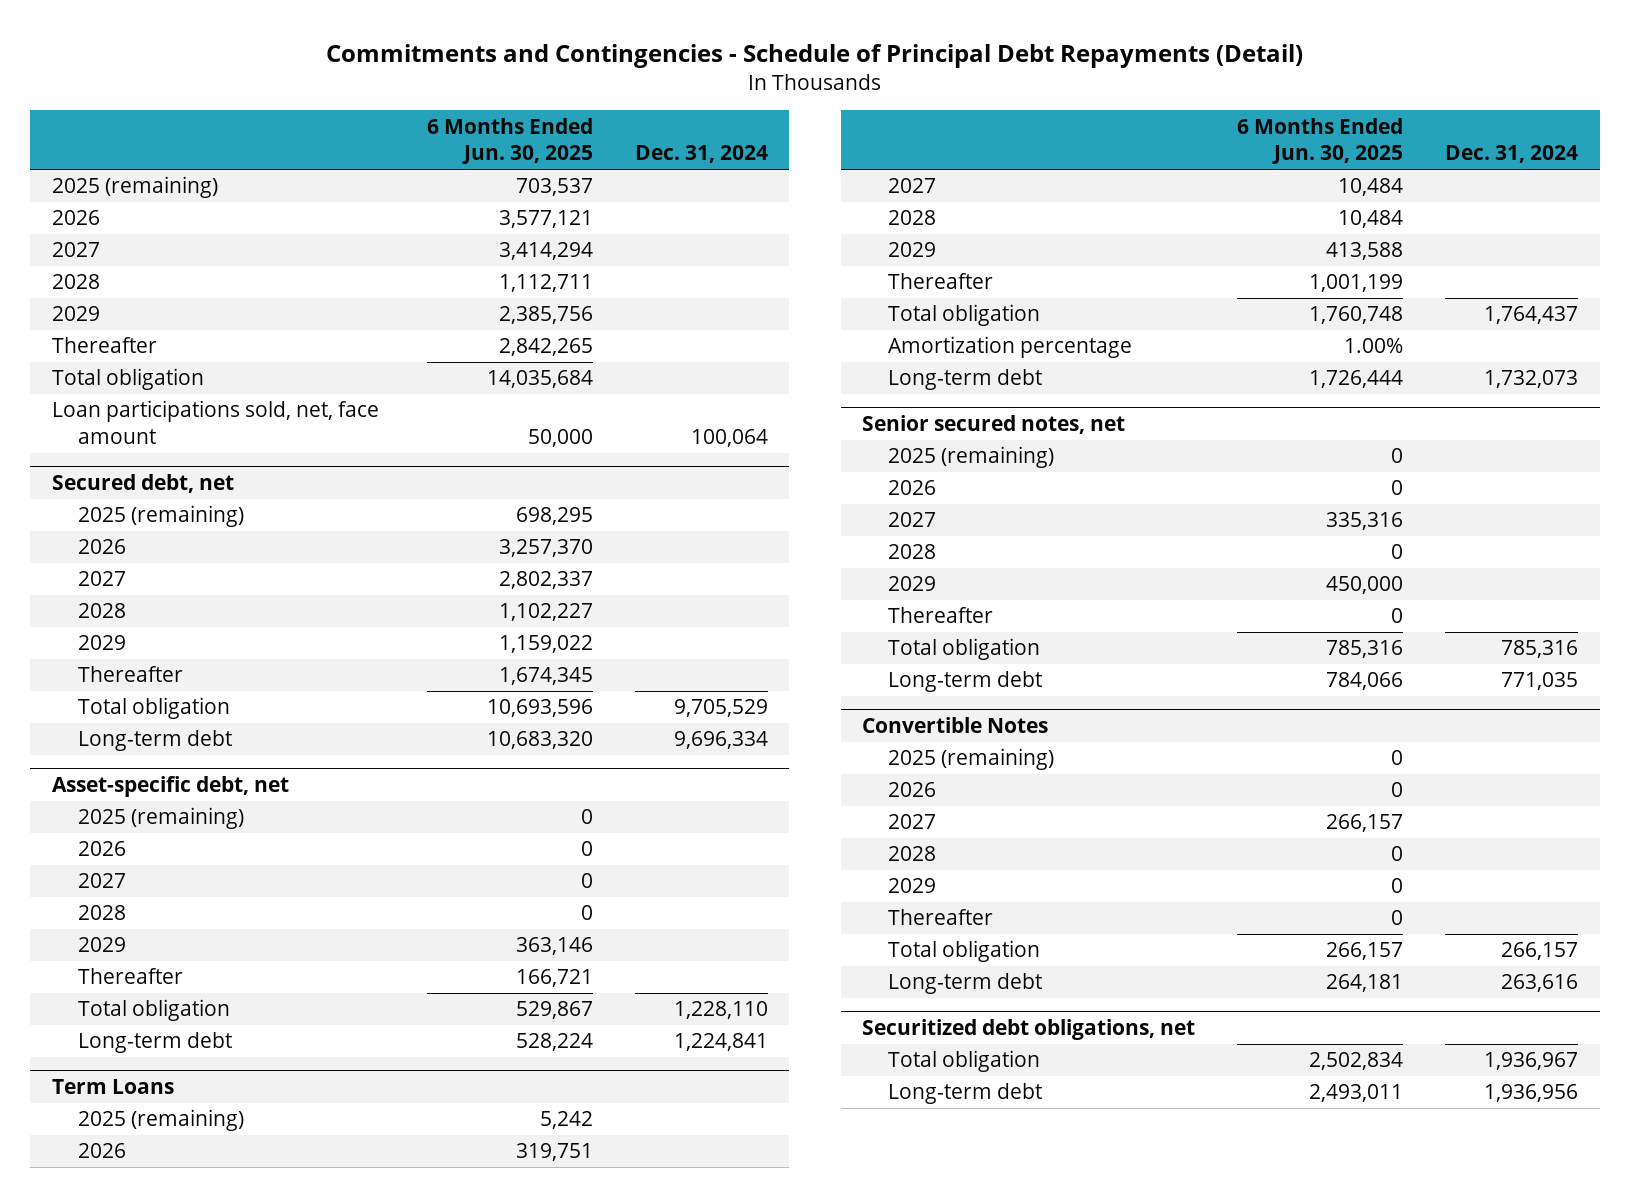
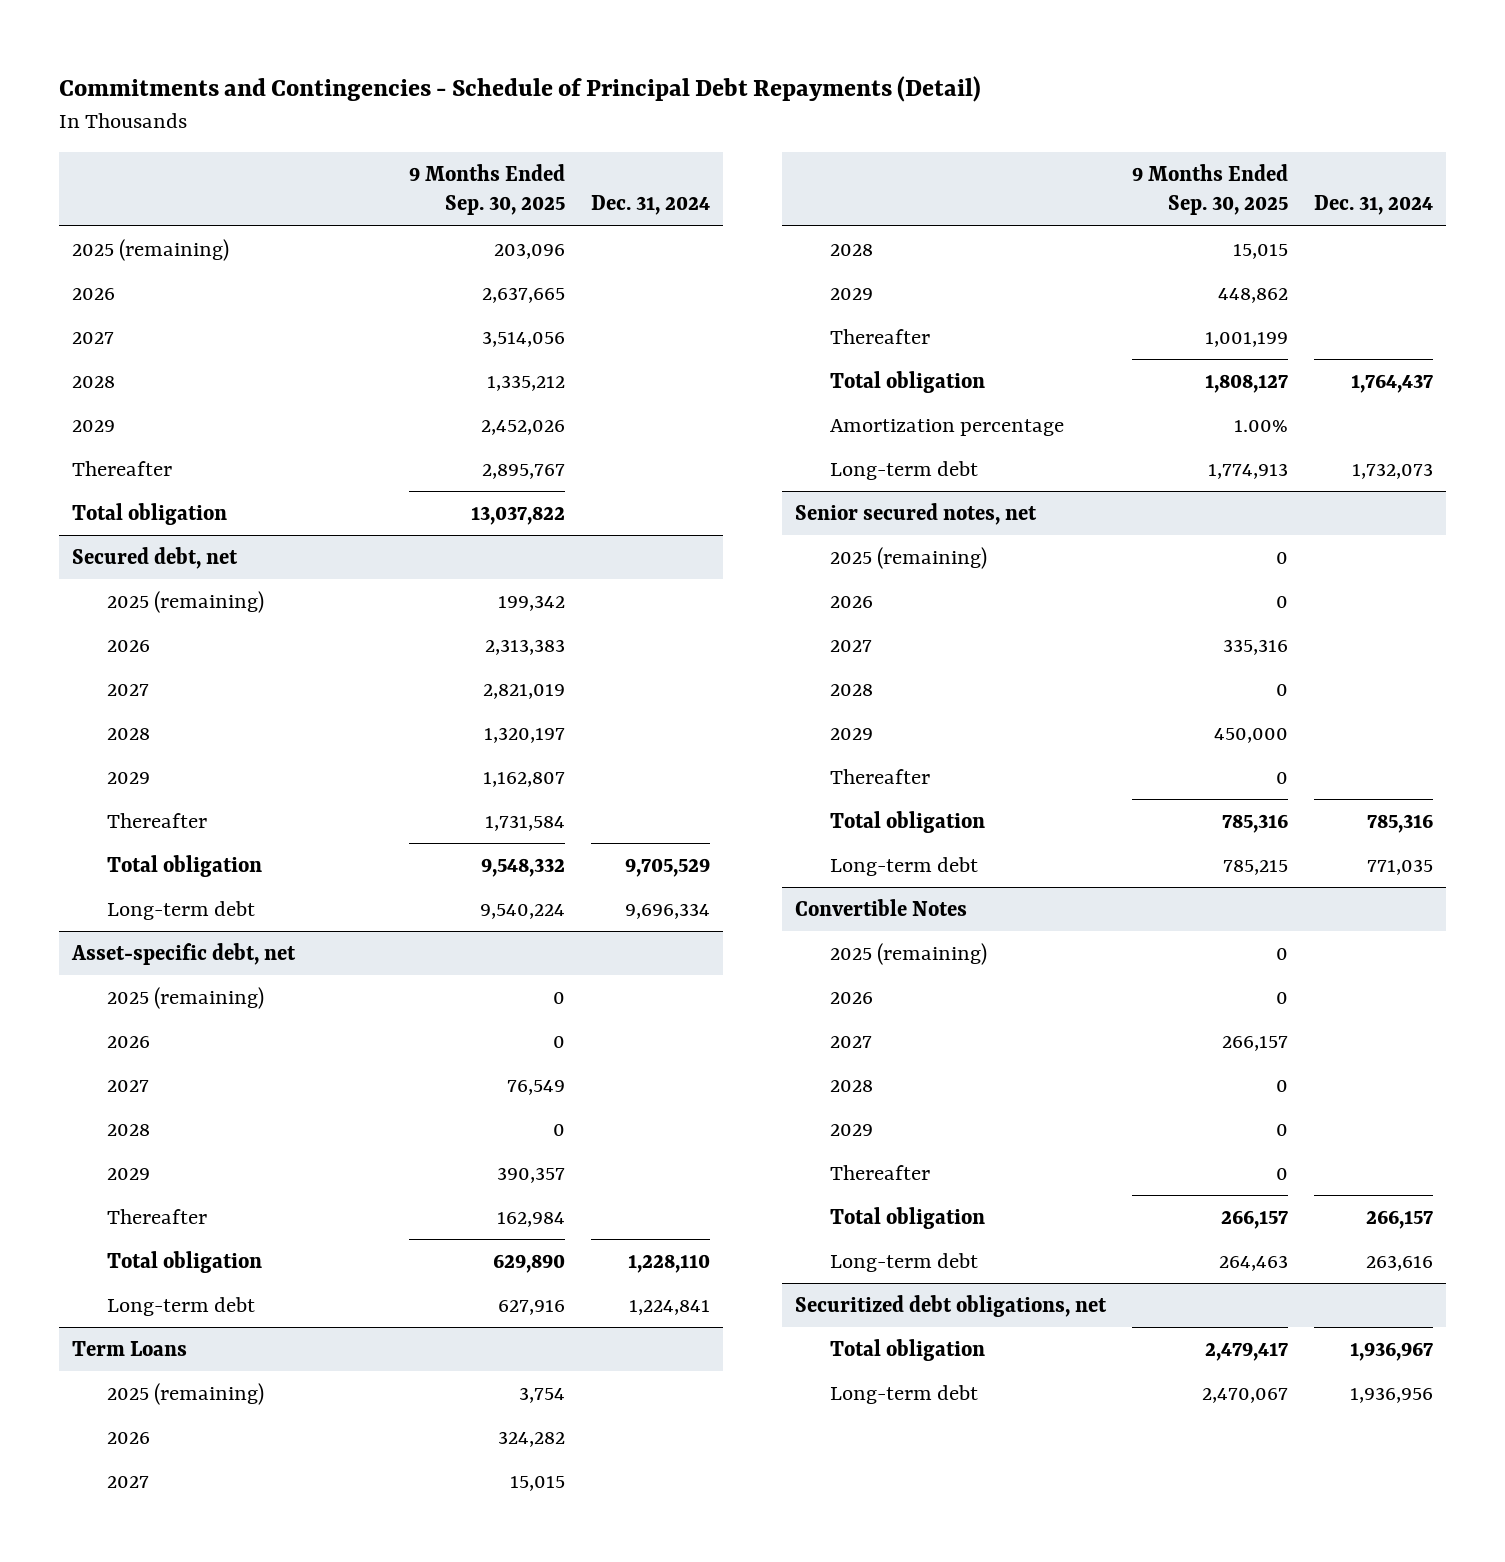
[426,117,593,165] 6 Months Ended Jun. 30, 2025 -> none
none -> [408,164,565,216] 9 Months Ended Sep. 30, 2025
[51,400,379,444] Loan participations sold, net, face amount -> none

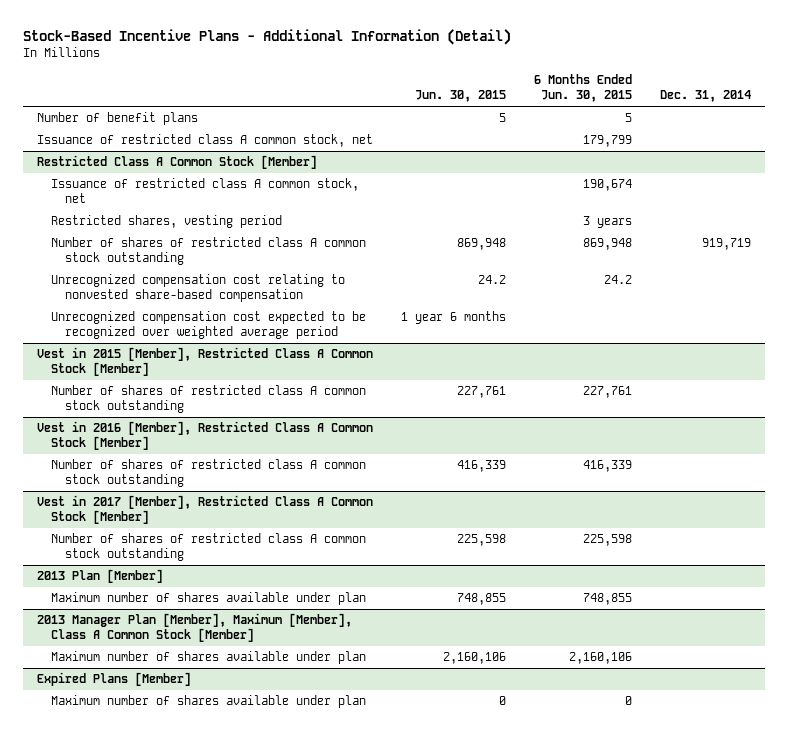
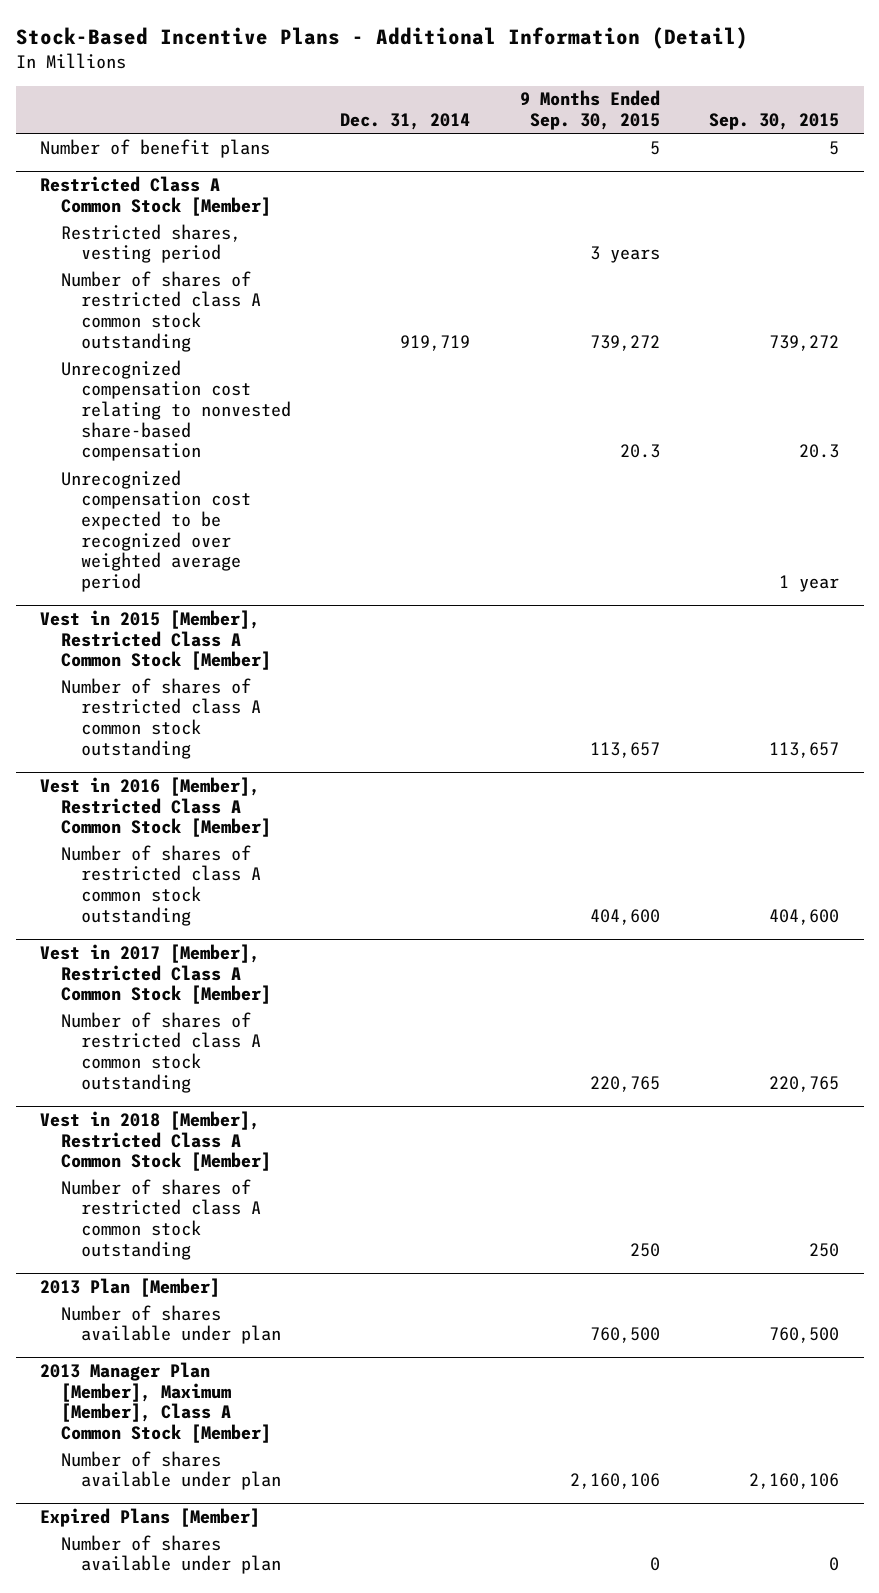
[414,90,506,103] Jun. 30, 2015 -> none
[533,74,632,103] 6 Months Ended Jun. 30, 2015 -> none
none -> [519,90,660,131] 9 Months Ended Sep. 30, 2015
none -> [709,113,840,131] Sep. 30, 2015
[36,134,373,148] Issuance of restricted class A common stock, net -> none
[50,178,359,204] Issuance of restricted class A common stock, net -> none
none -> [40,1110,271,1172] Vest in 2018 [Member], Restricted Class A Common Stock [Member]
none -> [60,1178,261,1260] Number of shares of restricted class A common stock outstanding
[50,592,366,606] Maximum number of shares available under plan -> [60,1304,281,1345] Number of shares available under plan
[50,651,366,665] Maximum number of shares available under plan -> [60,1450,281,1491] Number of shares available under plan
[50,695,366,709] Maximum number of shares available under plan -> [60,1534,281,1575] Number of shares available under plan

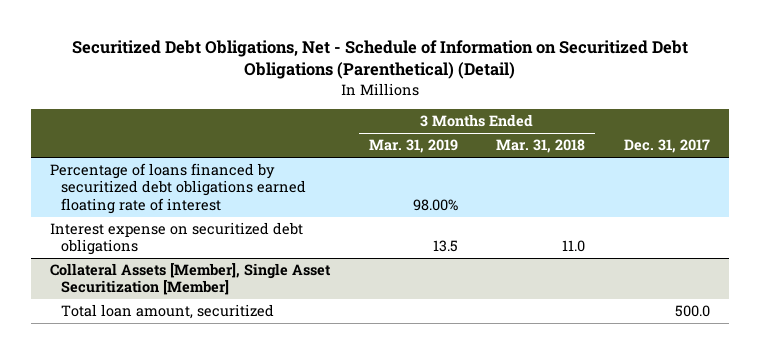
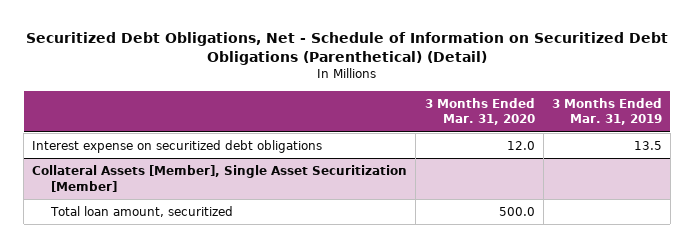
[496,139,586,154] Mar. 31, 2018 -> none
[623,139,710,154] Dec. 31, 2017 -> none
none -> [424,97,535,126] 3 Months Ended Mar. 31, 2020
[50,163,306,214] Percentage of loans financed by securitized debt obligations earned floating rate of interest -> none

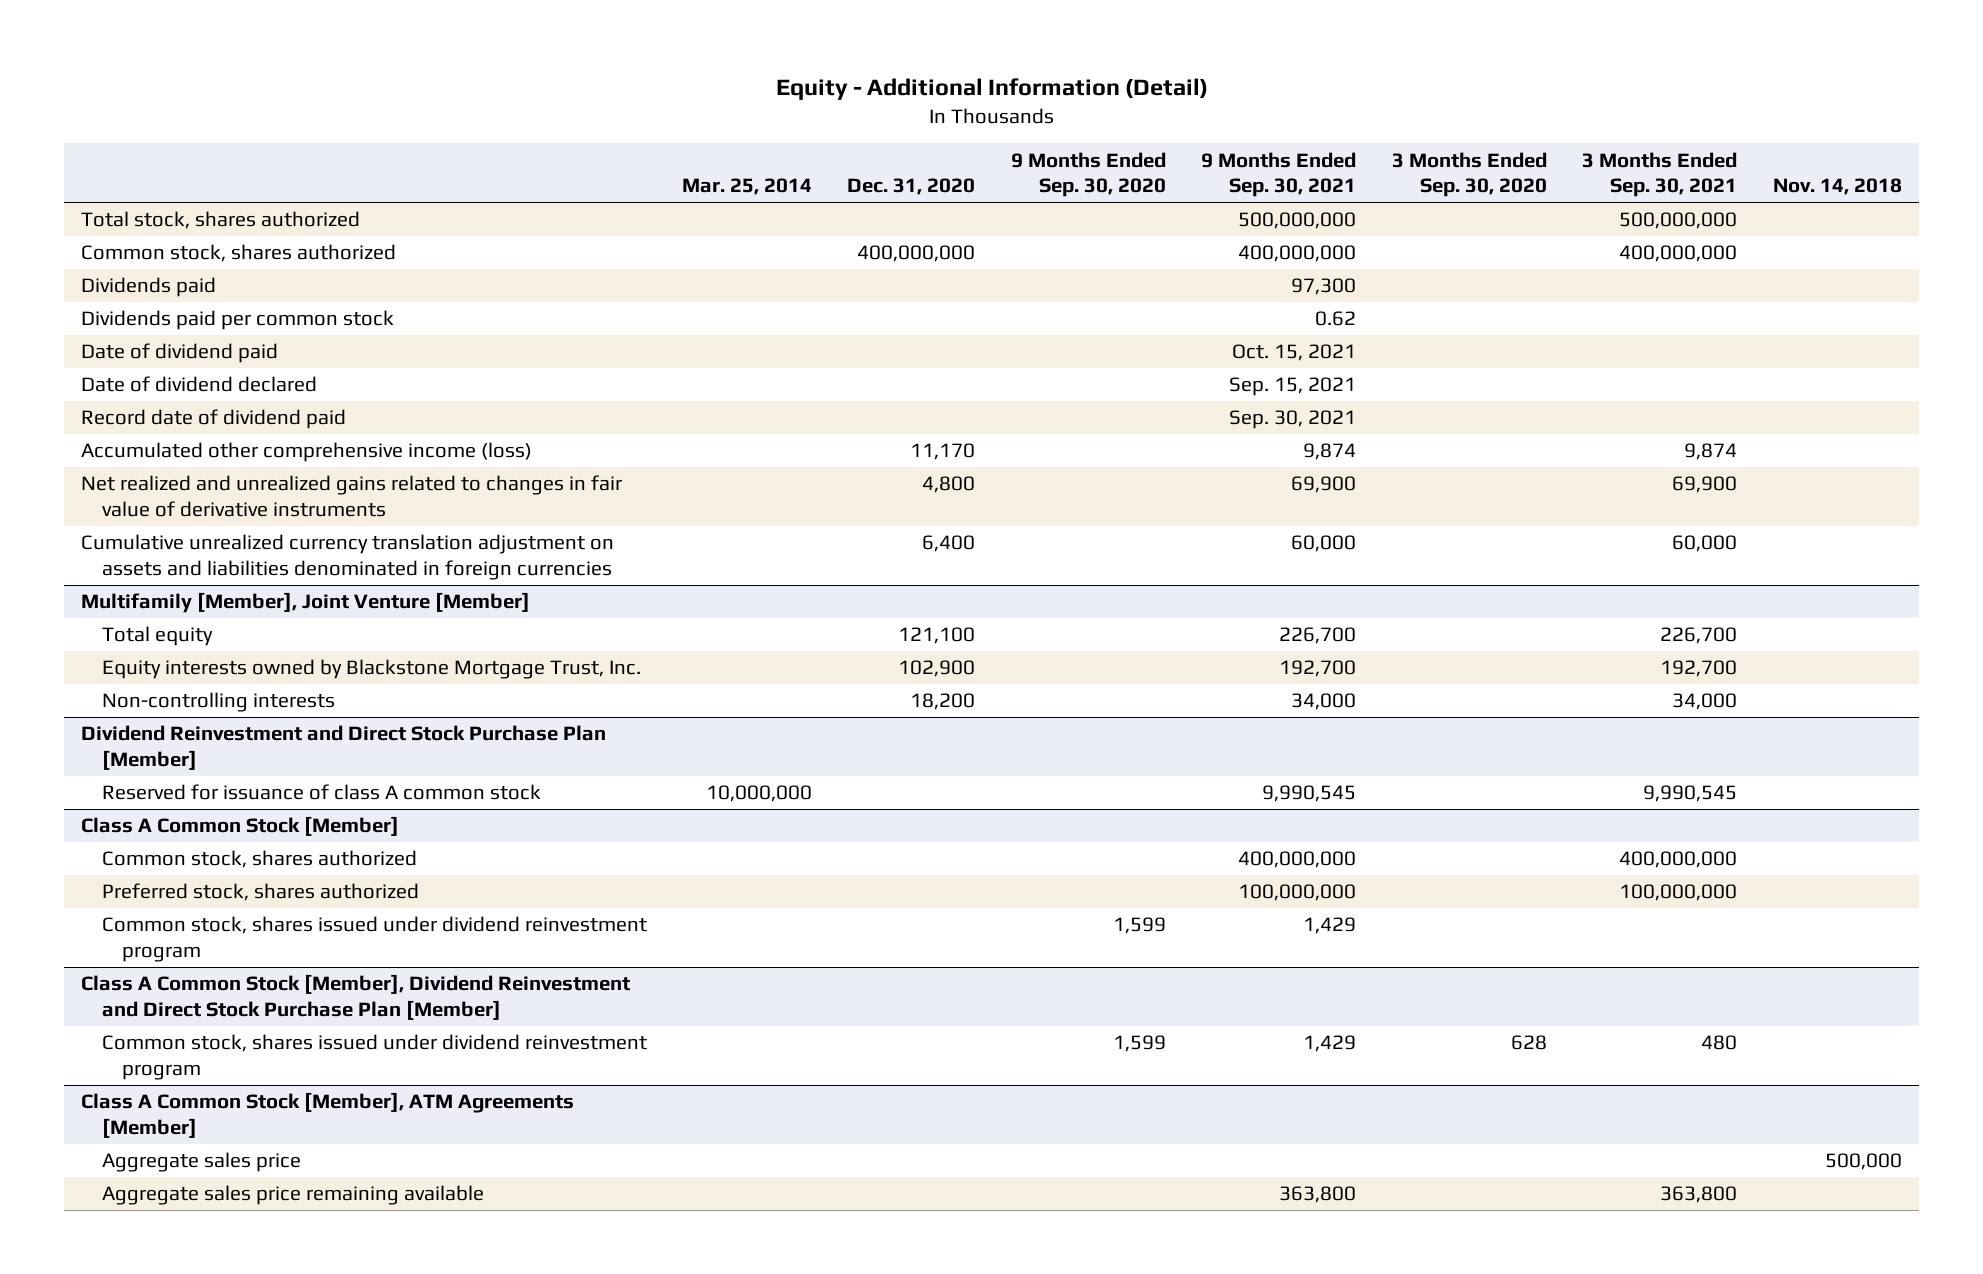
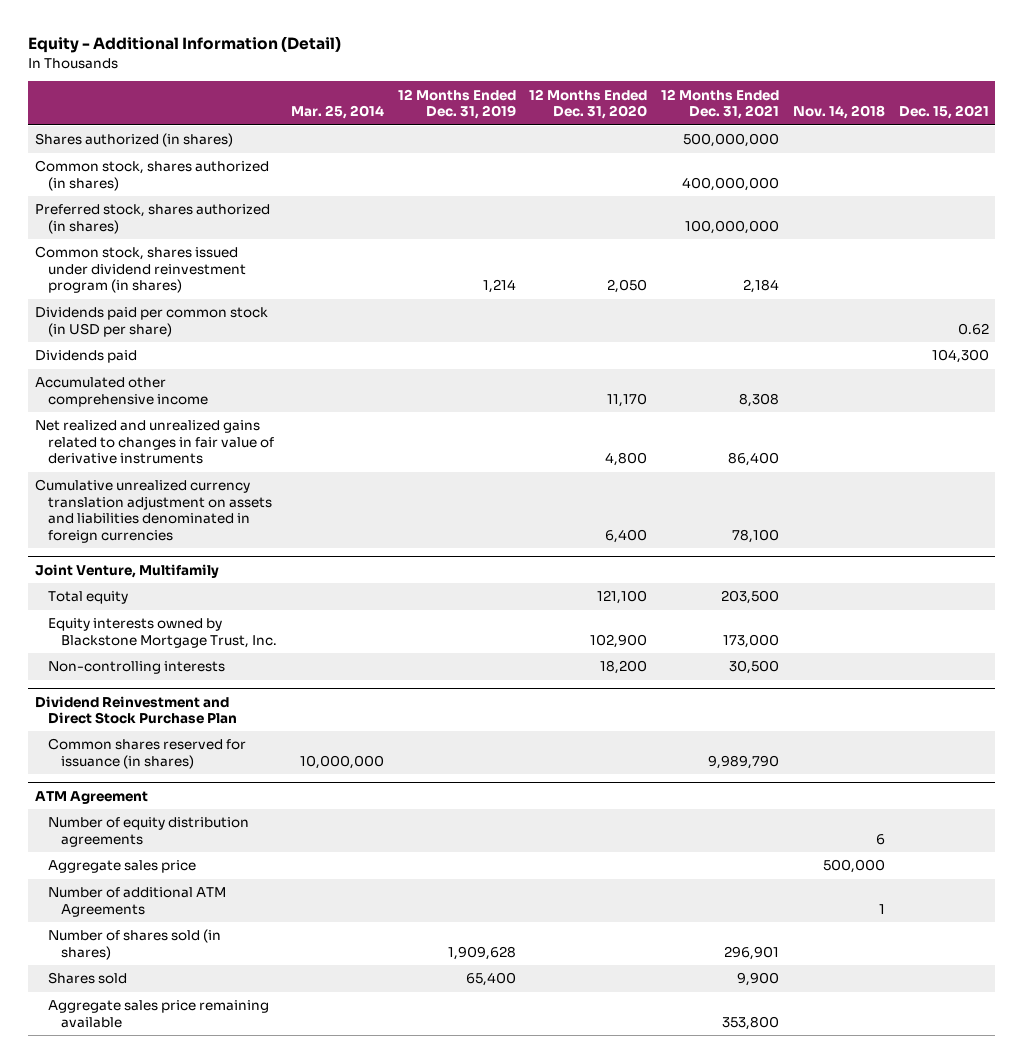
[847,178,976,196] Dec. 31, 2020 -> none
[1010,151,1166,198] 9 Months Ended Sep. 30, 2020 -> none
[1201,151,1357,198] 9 Months Ended Sep. 30, 2021 -> none
[1391,151,1547,198] 3 Months Ended Sep. 30, 2020 -> none
[1582,151,1738,198] 3 Months Ended Sep. 30, 2021 -> none
none -> [397,88,516,120] 12 Months Ended Dec. 31, 2019
none -> [529,88,648,120] 12 Months Ended Dec. 31, 2020
none -> [661,88,780,120] 12 Months Ended Dec. 31, 2021
none -> [898,105,989,120] Dec. 15, 2021
[81,211,361,230] Total stock, shares authorized -> [34,133,233,148] Shares authorized (in shares)
[81,244,397,263] Common stock, shares authorized -> [34,160,269,191] Common stock, shares authorized (in shares)
none -> [34,204,270,234] Preferred stock, shares authorized (in shares)
none -> [34,246,247,294] Common stock, shares issued under dividend reinvestment program (in shares)
none -> [34,307,268,337] Dividends paid per common stock (in USD per share)
[81,310,395,331] Dividends paid per common stock -> none
[81,343,279,364] Date of dividend paid -> none
[81,376,318,393] Date of dividend declared -> none
[81,409,347,430] Record date of dividend paid -> none
[81,442,533,463] Accumulated other comprehensive income (loss) -> [34,377,209,407] Accumulated other comprehensive income
[81,592,531,614] Multifamily [Member], Joint Venture [Member] -> [34,563,219,578] Joint Venture, Multifamily
[81,816,400,837] Class A Common Stock [Member] -> none
[101,850,417,869] Common stock, shares authorized -> none
[101,883,419,902] Preferred stock, shares authorized -> none
[101,916,647,963] Common stock, shares issued under dividend reinvestment program -> none
[81,974,631,1021] Class A Common Stock [Member], Dividend Reinvestment and Direct Stock Purchase Plan [Member] -> none
[101,1034,647,1081] Common stock, shares issued under dividend reinvestment program -> none
[81,725,607,771] Dividend Reinvestment and Direct Stock Purchase Plan [Member] -> [34,695,238,725] Dividend Reinvestment and Direct Stock Purchase Plan
[101,784,541,801] Reserved for issuance of class A common stock -> [48,738,247,769] Common shares reserved for issuance (in shares)
[81,1092,575,1139] Class A Common Stock [Member], ATM Agreements [Member] -> [34,790,148,804] ATM Agreement
none -> [48,817,250,847] Number of equity distribution agreements
none -> [48,887,227,917] Number of additional ATM Agreements
none -> [48,929,222,960] Number of shares sold (in shares)
none -> [48,972,128,985] Shares sold

